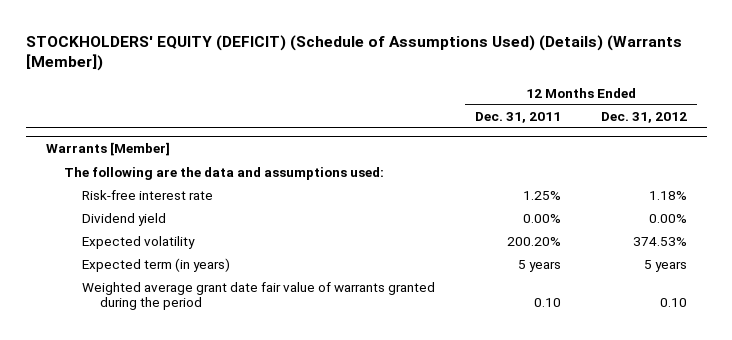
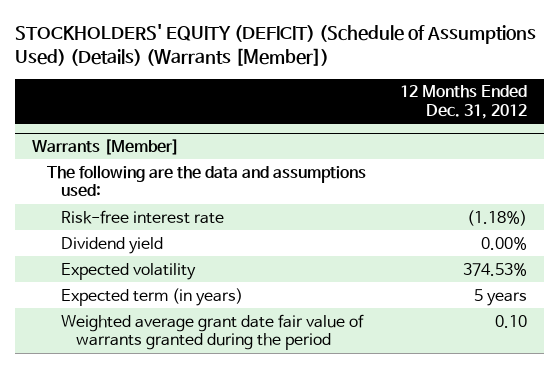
[474,111,561,123] Dec. 31, 2011 -> none
[648,190,687,200] 1.18% -> [466,209,527,226] (1.18%)

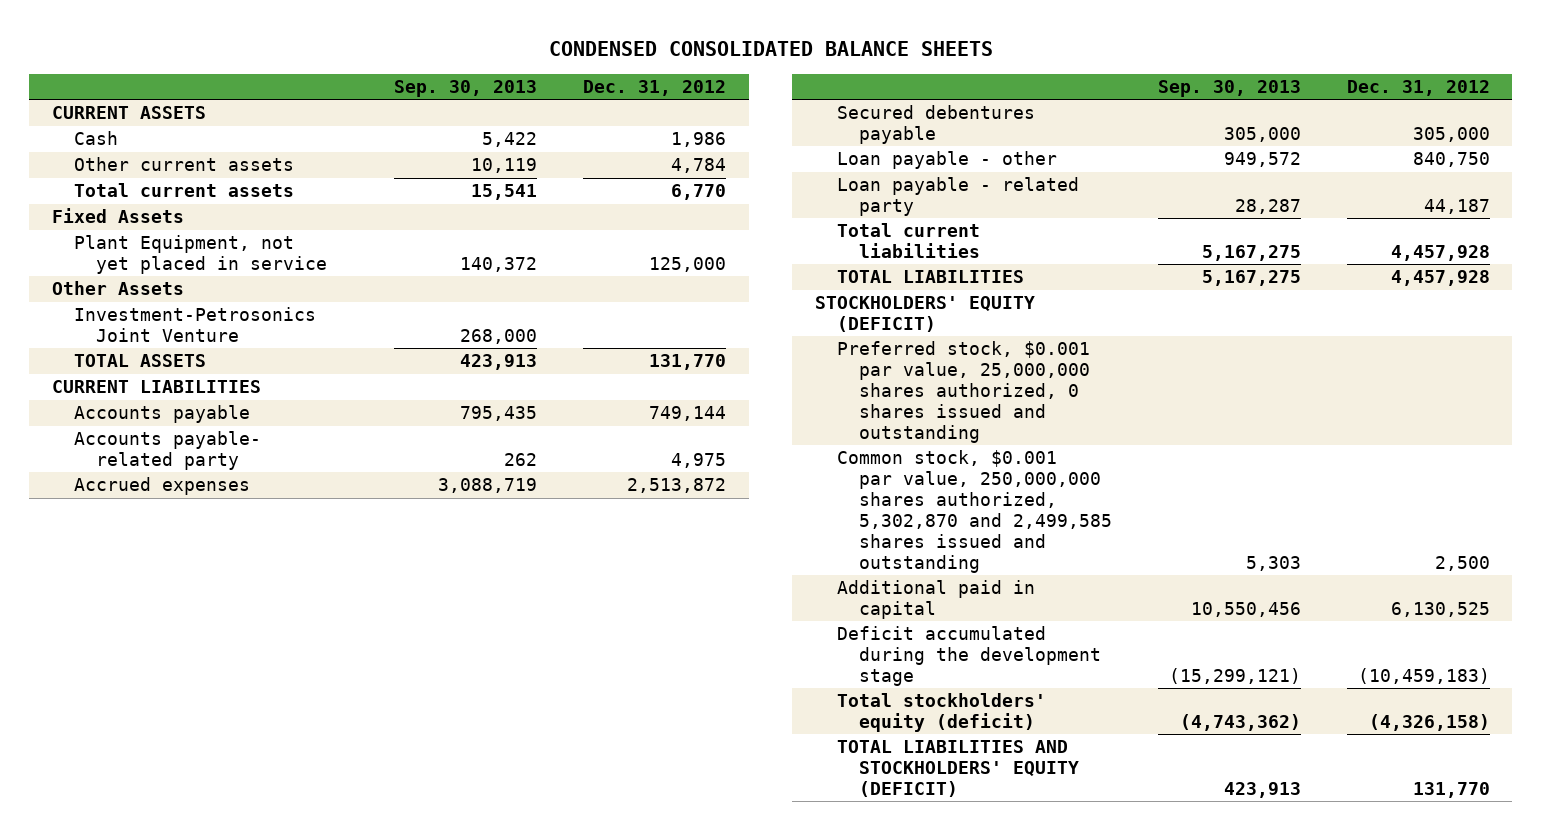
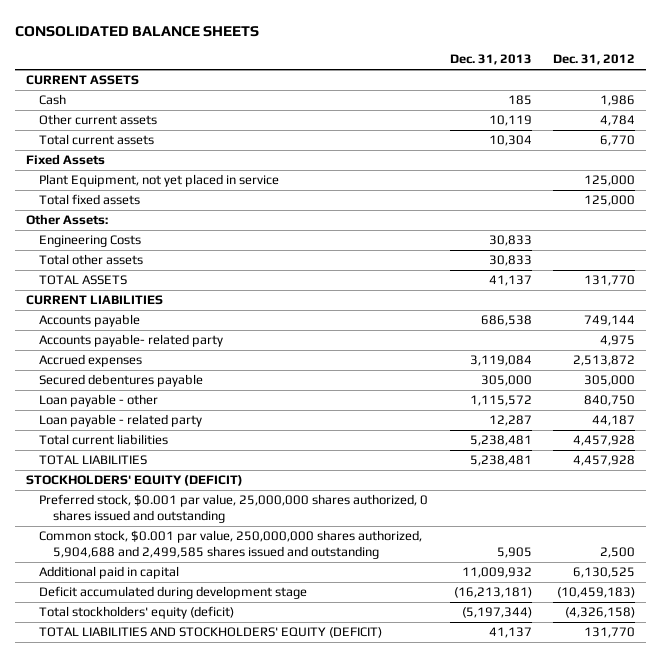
[548,41,993,57] CONDENSED CONSOLIDATED BALANCE SHEETS -> [15,25,260,37] CONSOLIDATED BALANCE SHEETS
[394,79,538,97] Sep. 30, 2013 -> none
none -> [449,54,532,66] Dec. 31, 2013
[73,307,316,343] Investment-Petrosonics Joint Venture -> none
none -> [39,194,141,206] Total fixed assets
[51,281,184,296] Other Assets -> [25,214,108,226] Other Assets:
none -> [39,235,142,248] Engineering Costs
none -> [39,254,144,266] Total other assets
[837,450,1113,573] Common stock, $0.001 par value, 250,000,000 shares authorized, 5,302,870 and 2,499,585 shares issued and outstanding -> [39,530,423,560] Common stock, $0.001 par value, 250,000,000 shares authorized, 5,904,688 and 2,499,585 shares issued and outstanding
[837,626,1102,686] Deficit accumulated during the development stage -> [39,586,308,600] Deficit accumulated during development stage

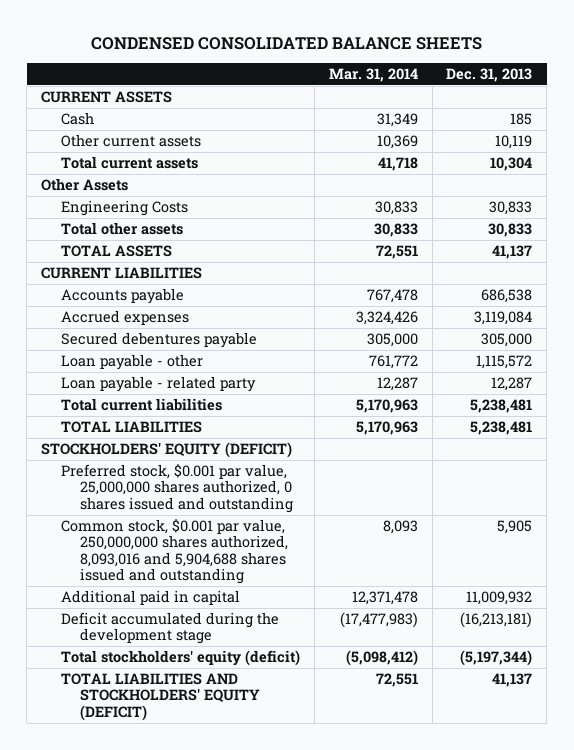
[15,25,260,37] CONSOLIDATED BALANCE SHEETS -> [90,36,482,50] CONDENSED CONSOLIDATED BALANCE SHEETS
[553,54,636,66] Dec. 31, 2012 -> none
none -> [328,68,418,83] Mar. 31, 2014
[25,154,105,166] Fixed Assets -> none
[39,174,280,188] Plant Equipment, not yet placed in service -> none
[39,194,141,206] Total fixed assets -> none
[25,214,108,226] Other Assets: -> [41,177,129,191] Other Assets
[39,334,224,348] Accounts payable- related party -> none
[39,530,423,560] Common stock, $0.001 par value, 250,000,000 shares authorized, 5,904,688 and 2,499,585 shares issued and outstanding -> [60,518,289,585] Common stock, $0.001 par value, 250,000,000 shares authorized, 8,093,016 and 5,904,688 shares issued and outstanding
[39,586,308,600] Deficit accumulated during development stage -> [60,611,279,645] Deficit accumulated during the development stage

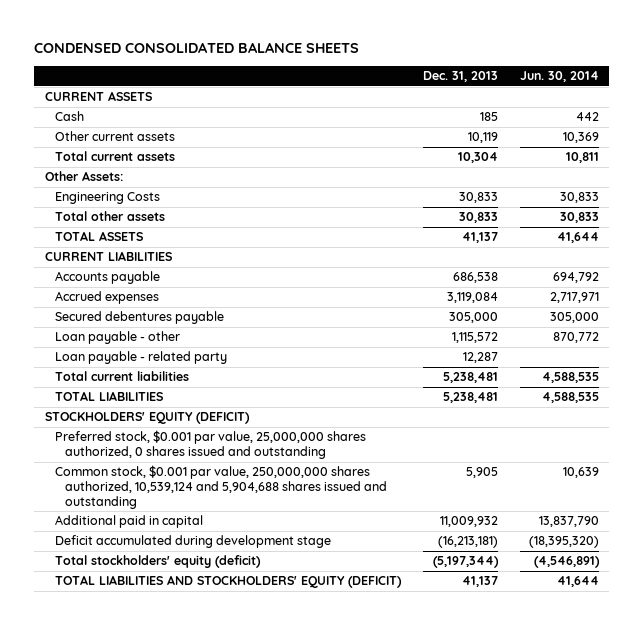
[328,68,418,83] Mar. 31, 2014 -> none
none -> [519,71,599,83] Jun. 30, 2014
[41,177,129,191] Other Assets -> [44,171,123,182] Other Assets:
[60,518,289,585] Common stock, $0.001 par value, 250,000,000 shares authorized, 8,093,016 and 5,904,688 shares issued and outstanding -> [54,465,387,509] Common stock, $0.001 par value, 250,000,000 shares authorized, 10,539,124 and 5,904,688 shares issued and outstanding
[60,611,279,645] Deficit accumulated during the development stage -> [54,535,331,549] Deficit accumulated during development stage

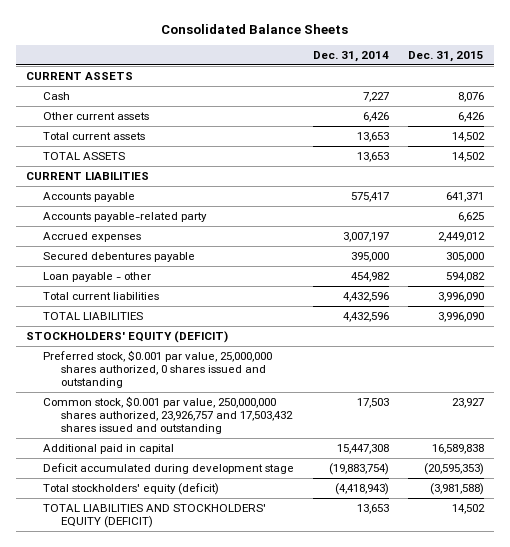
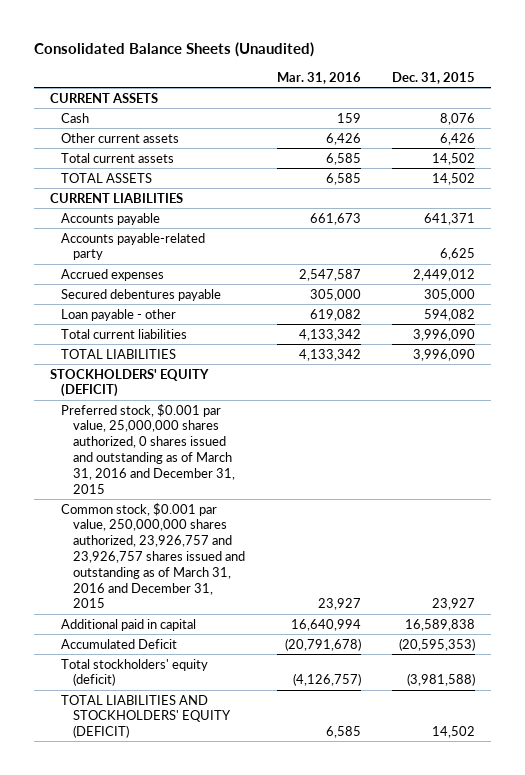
[160,23,348,34] Consolidated Balance Sheets -> [33,42,314,58] Consolidated Balance Sheets (Unaudited)
[313,50,390,62] Dec. 31, 2014 -> none
none -> [276,71,361,84] Mar. 31, 2016
[43,349,273,389] Preferred stock, $0.001 par value, 25,000,000 shares authorized, 0 shares issued and outstanding -> [61,403,236,494] Preferred stock, $0.001 par value, 25,000,000 shares authorized, 0 shares issued and outstanding as of March 31, 2016 and December 31, 2015
[43,395,293,435] Common stock, $0.001 par value, 250,000,000 shares authorized, 23,926,757 and 17,503,432 shares issued and outstanding -> [61,502,246,609] Common stock, $0.001 par value, 250,000,000 shares authorized, 23,926,757 and 23,926,757 shares issued and outstanding as of March 31, 2016 and December 31, 2015
[43,462,295,474] Deficit accumulated during development stage -> [61,638,178,649] Accumulated Deficit

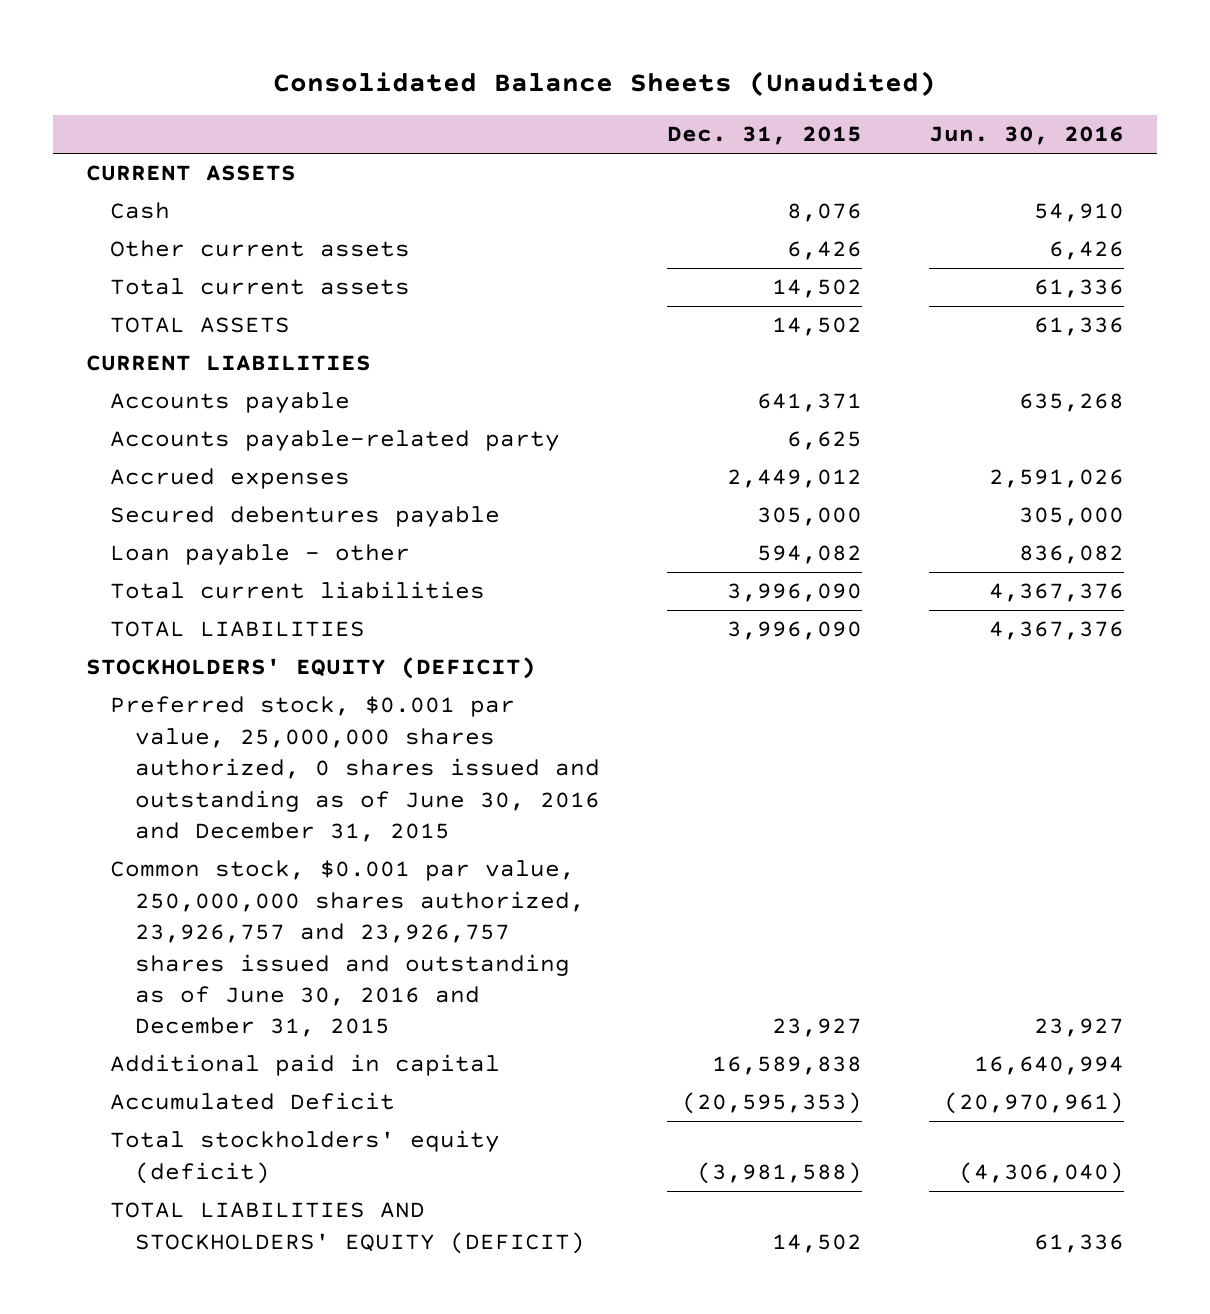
[276,71,361,84] Mar. 31, 2016 -> none
none -> [928,126,1124,146] Jun. 30, 2016
[61,403,236,494] Preferred stock, $0.001 par value, 25,000,000 shares authorized, 0 shares issued and outstanding as of March 31, 2016 and December 31, 2015 -> [110,696,600,842] Preferred stock, $0.001 par value, 25,000,000 shares authorized, 0 shares issued and outstanding as of June 30, 2016 and December 31, 2015
[61,502,246,609] Common stock, $0.001 par value, 250,000,000 shares authorized, 23,926,757 and 23,926,757 shares issued and outstanding as of March 31, 2016 and December 31, 2015 -> [110,860,585,1038] Common stock, $0.001 par value, 250,000,000 shares authorized, 23,926,757 and 23,926,757 shares issued and outstanding as of June 30, 2016 and December 31, 2015

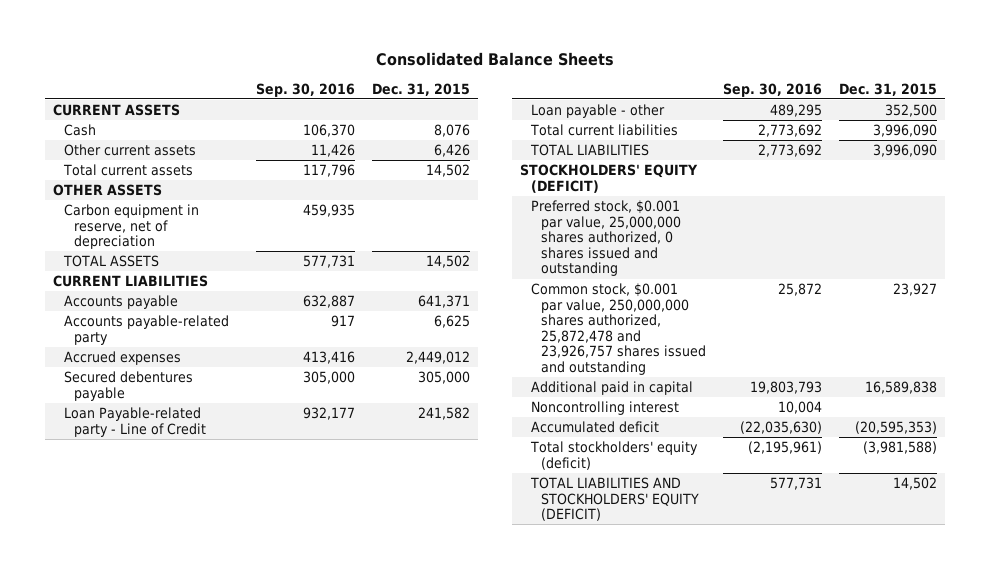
[272,70,936,96] Consolidated Balance Sheets (Unaudited) -> [375,52,614,67] Consolidated Balance Sheets
[928,126,1124,146] Jun. 30, 2016 -> none
none -> [256,82,356,97] Sep. 30, 2016
none -> [52,183,162,196] OTHER ASSETS
none -> [63,203,199,250] Carbon equipment in reserve, net of depreciation
none -> [63,406,207,437] Loan Payable-related party - Line of Credit
[756,545,862,565] 594,082 -> [884,103,937,117] 352,500
[110,696,600,842] Preferred stock, $0.001 par value, 25,000,000 shares authorized, 0 shares issued and outstanding as of June 30, 2016 and December 31, 2015 -> [530,199,682,277] Preferred stock, $0.001 par value, 25,000,000 shares authorized, 0 shares issued and outstanding
[110,860,585,1038] Common stock, $0.001 par value, 250,000,000 shares authorized, 23,926,757 and 23,926,757 shares issued and outstanding as of June 30, 2016 and December 31, 2015 -> [530,282,707,376] Common stock, $0.001 par value, 250,000,000 shares authorized, 25,872,478 and 23,926,757 shares issued and outstanding
none -> [530,400,679,415] Noncontrolling interest
[110,1092,396,1111] Accumulated Deficit -> [530,420,659,433] Accumulated deficit

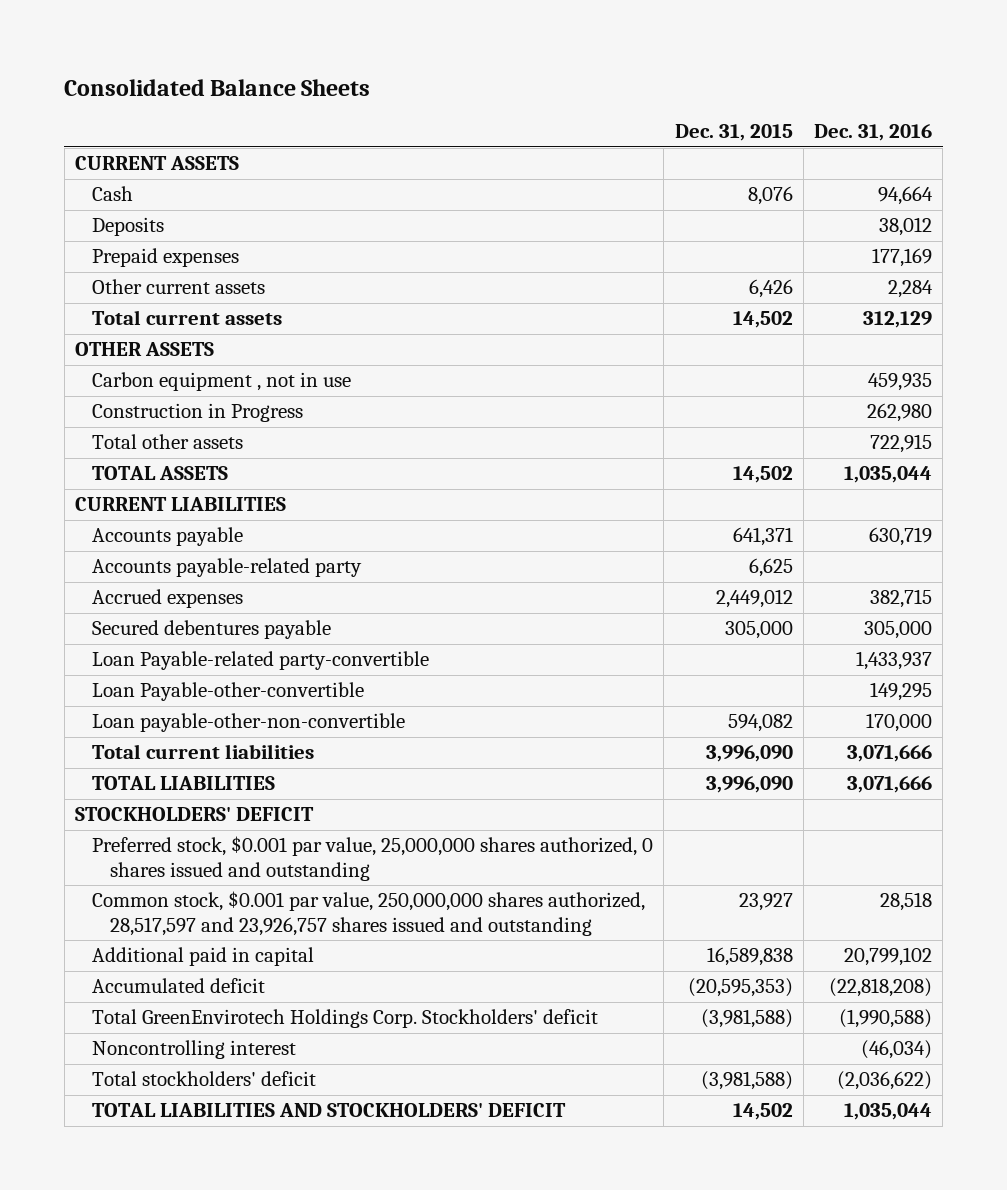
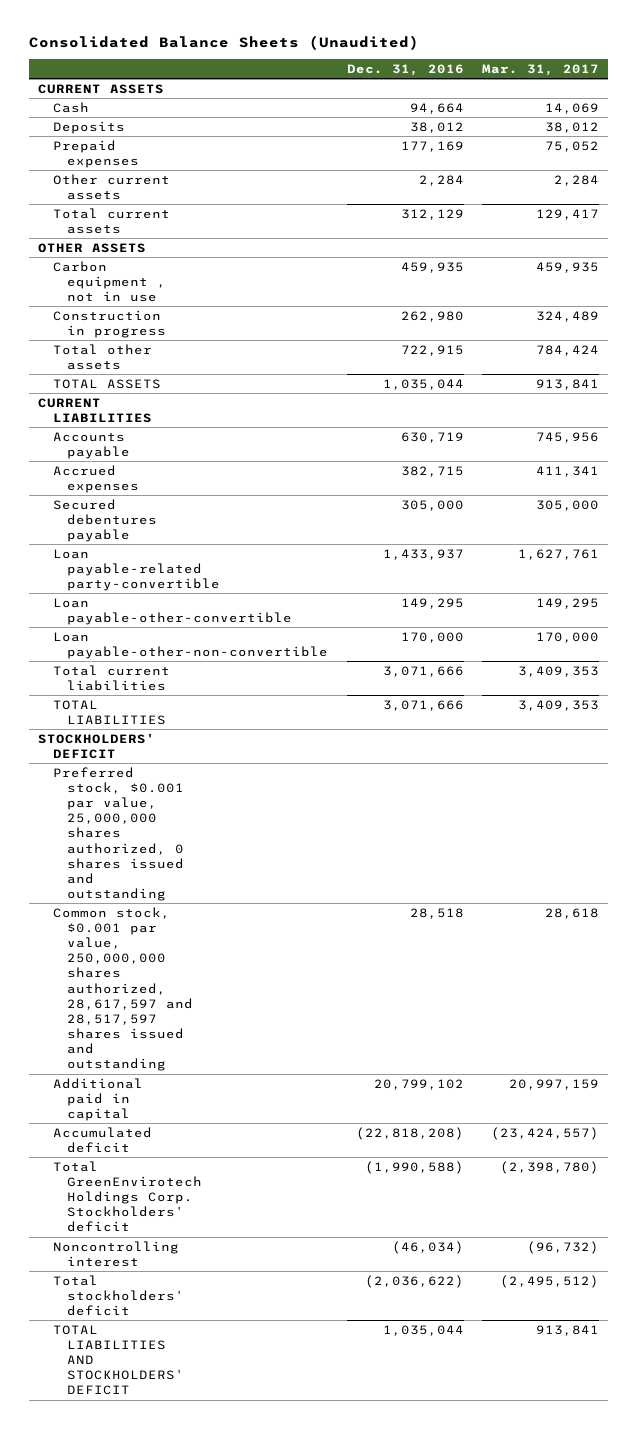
[64,78,371,96] Consolidated Balance Sheets -> [29,35,420,51] Consolidated Balance Sheets (Unaudited)
[674,124,793,142] Dec. 31, 2015 -> none
none -> [482,63,600,76] Mar. 31, 2017
[92,403,304,423] Construction in Progress -> [52,309,167,338] Construction in progress
[92,558,363,578] Accounts payable-related party -> none
[92,651,430,671] Loan Payable-related party-convertible -> [52,548,221,592] Loan payable-related party-convertible
[92,682,365,702] Loan Payable-other-convertible -> [52,597,293,625] Loan payable-other-convertible
[92,891,646,936] Common stock, $0.001 par value, 250,000,000 shares authorized, 28,517,597 and 23,926,757 shares issued and outstanding -> [52,906,194,1072] Common stock, $0.001 par value, 250,000,000 shares authorized, 28,617,597 and 28,517,597 shares issued and outstanding

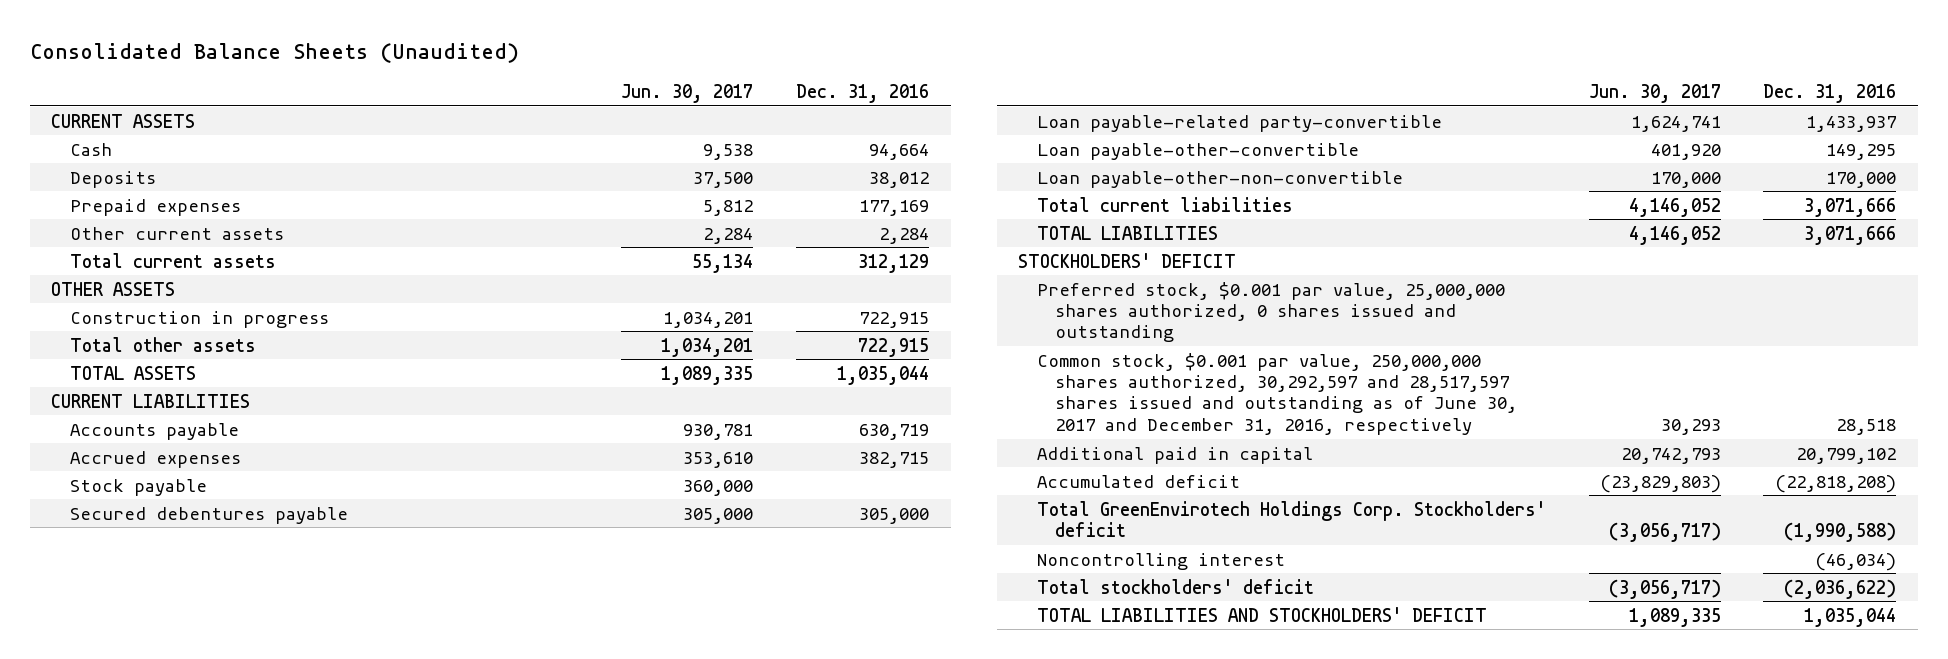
[482,63,600,76] Mar. 31, 2017 -> none
none -> [621,83,754,103] Jun. 30, 2017
[52,260,167,303] Carbon equipment , not in use -> none
[400,310,464,322] 262,980 -> [859,311,930,328] 722,915
none -> [69,478,207,496] Stock payable
[52,906,194,1072] Common stock, $0.001 par value, 250,000,000 shares authorized, 28,617,597 and 28,517,597 shares issued and outstanding -> [1036,352,1517,435] Common stock, $0.001 par value, 250,000,000 shares authorized, 30,292,597 and 28,517,597 shares issued and outstanding as of June 30, 2017 and December 31, 2016, respectively

